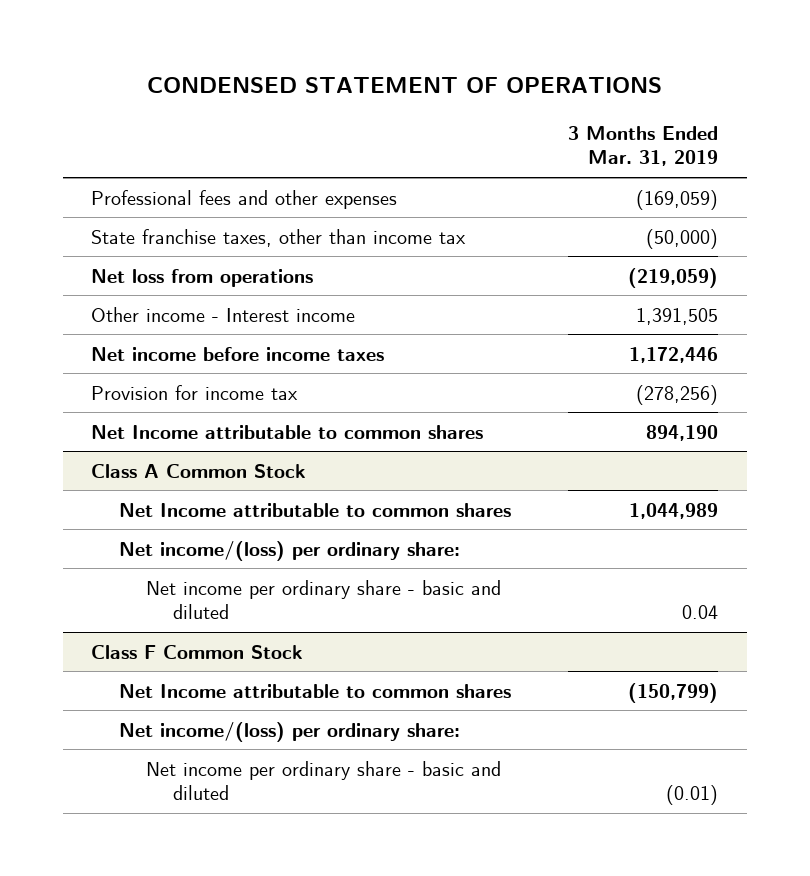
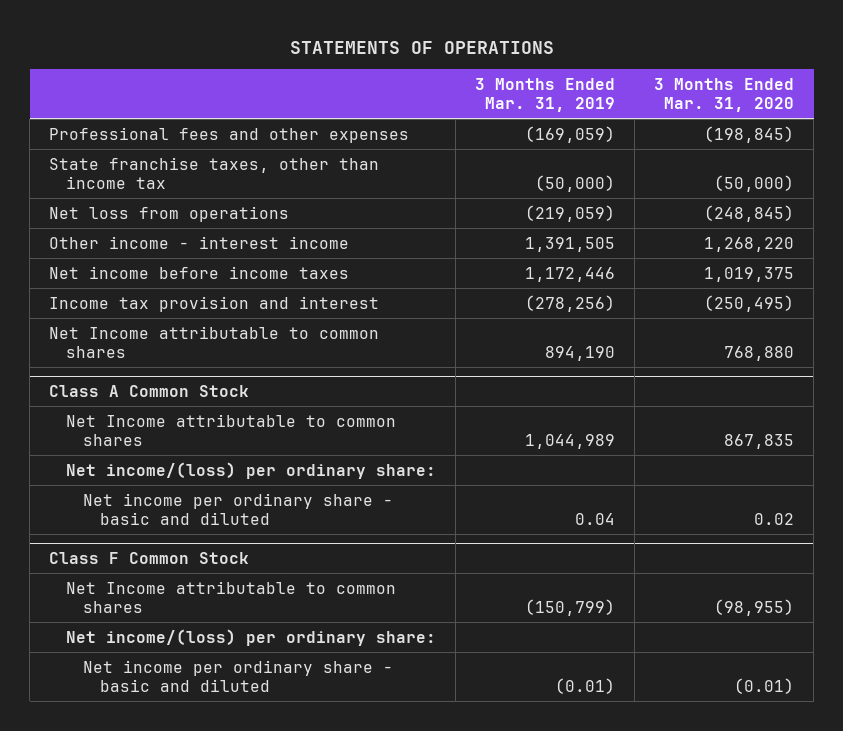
[146,77,662,94] CONDENSED STATEMENT OF OPERATIONS -> [289,40,554,54] STATEMENTS OF OPERATIONS
none -> [654,77,795,112] 3 Months Ended Mar. 31, 2020
[91,306,356,322] Other income - Interest income -> [49,235,350,249] Other income - interest income
[91,384,299,400] Provision for income tax -> [49,295,380,312] Income tax provision and interest

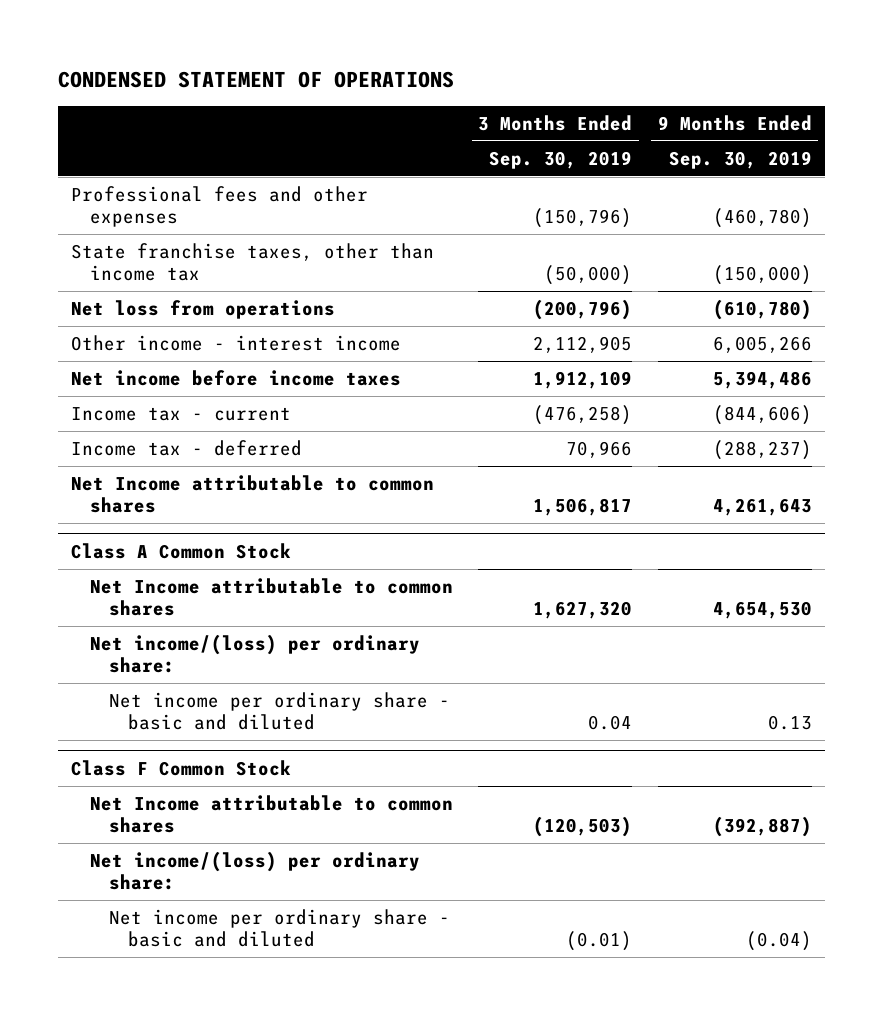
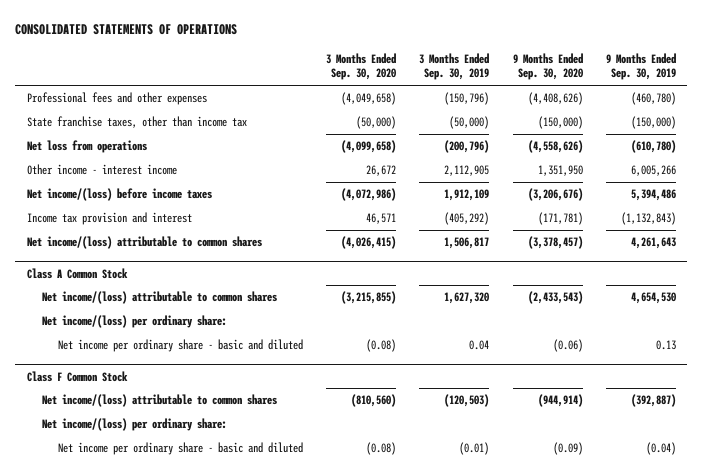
[57,70,454,88] CONDENSED STATEMENT OF OPERATIONS -> [15,24,238,36] CONSOLIDATED STATEMENTS OF OPERATIONS
none -> [326,52,397,81] 3 Months Ended Sep. 30, 2020
none -> [512,52,583,81] 9 Months Ended Sep. 30, 2020
[70,407,291,422] Income tax - current -> none
[70,440,302,457] Income tax - deferred -> none
[70,370,401,387] Net income before income taxes -> [26,188,212,202] Net income/(loss) before income taxes
none -> [26,212,192,226] Income tax provision and interest
[70,475,434,514] Net Income attributable to common shares -> [26,236,262,250] Net income/(loss) attributable to common shares
[89,578,453,617] Net Income attributable to common shares -> [42,291,278,305] Net income/(loss) attributable to common shares
[89,795,453,834] Net Income attributable to common shares -> [42,394,278,408] Net income/(loss) attributable to common shares

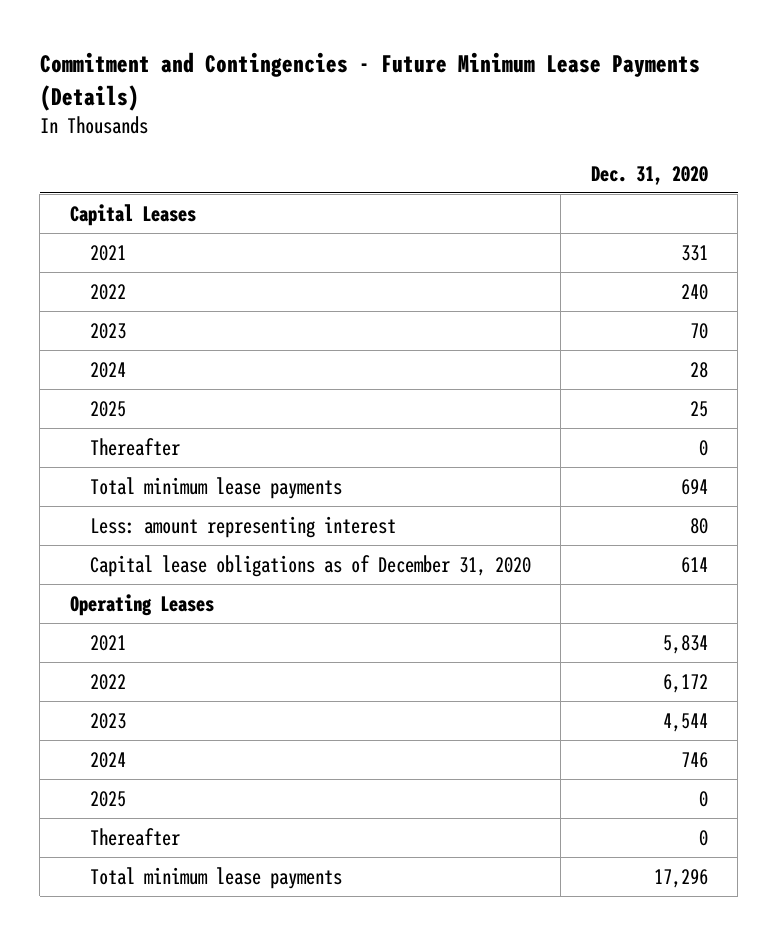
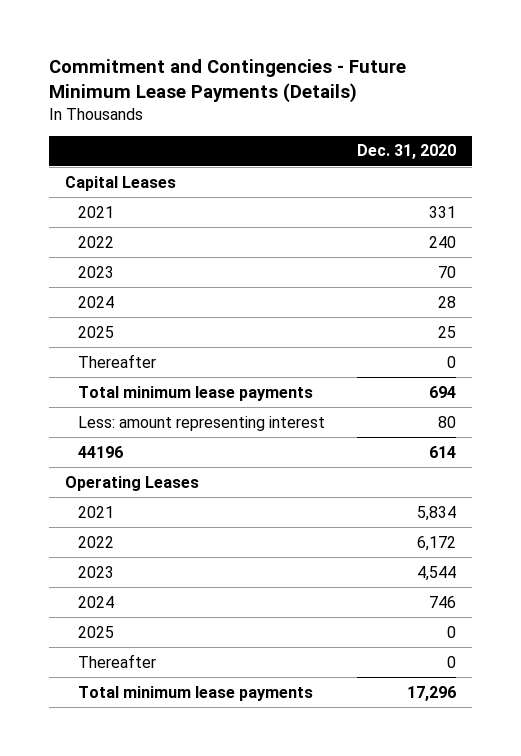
[89,554,531,577] Capital lease obligations as of December 31, 2020 -> [78,445,124,458] 44196

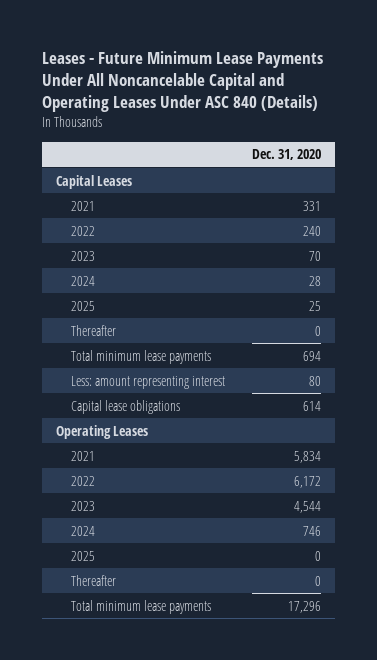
[48,59,406,104] Commitment and Contingencies - Future Minimum Lease Payments (Details) -> [41,50,323,113] Leases - Future Minimum Lease Payments Under All Noncancelable Capital and Operating Leases Under ASC 840 (Details)
[78,445,124,458] 44196 -> [70,399,180,414] Capital lease obligations

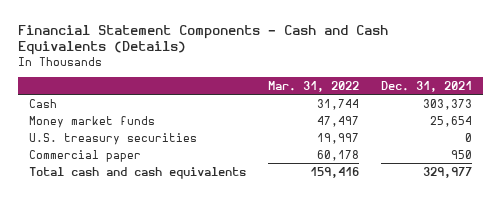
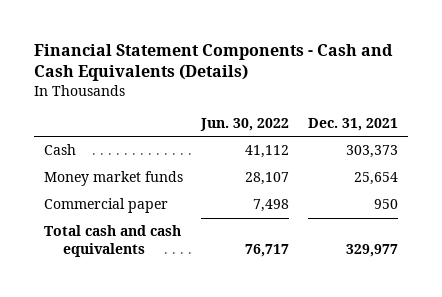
[267,80,359,92] Mar. 31, 2022 -> none
none -> [200,117,290,131] Jun. 30, 2022
[28,132,197,145] U.S. treasury securities -> none

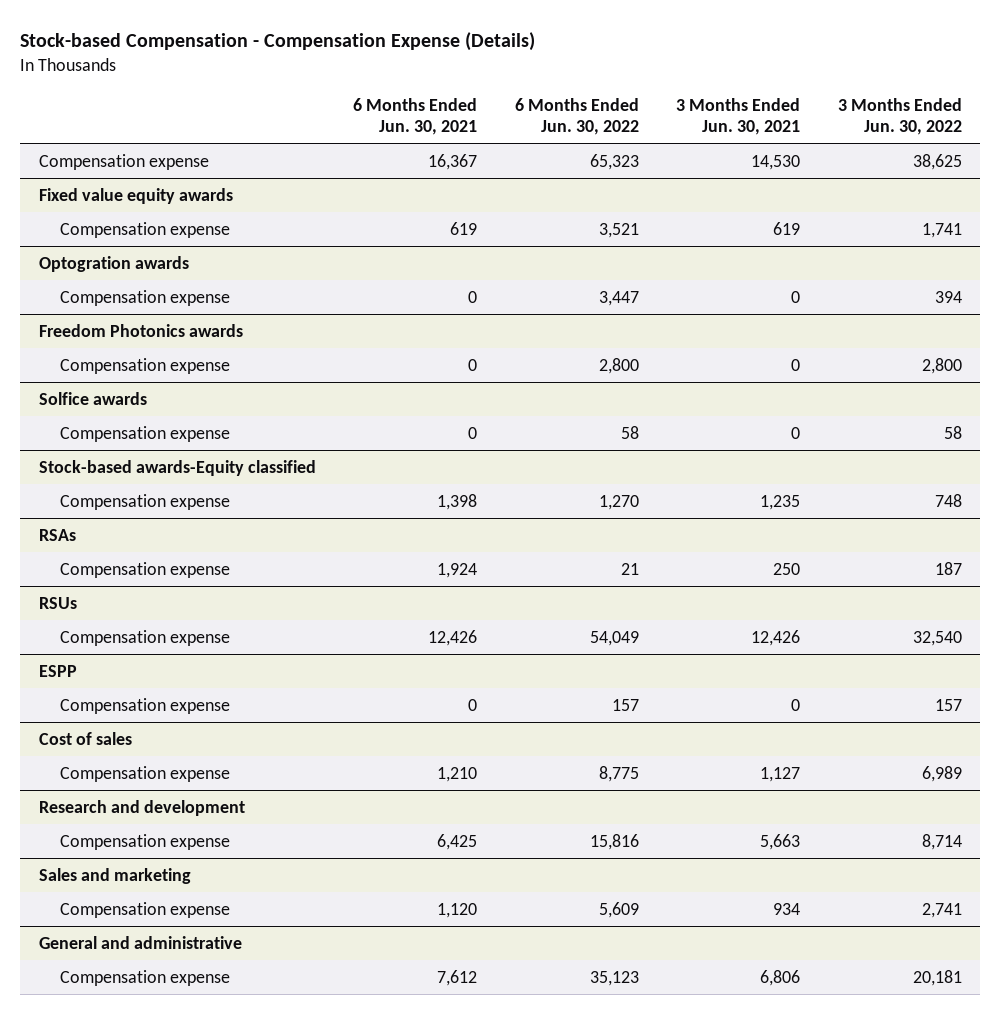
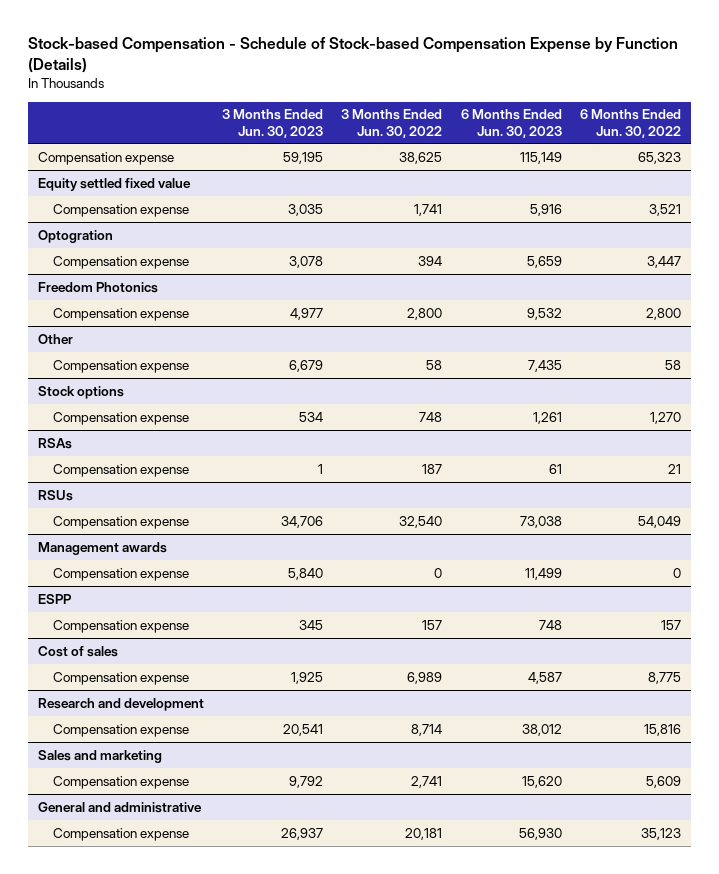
[20,32,536,52] Stock-based Compensation - Compensation Expense (Details) -> [28,37,679,74] Stock-based Compensation - Schedule of Stock-based Compensation Expense by Function (Details)
[353,98,478,135] 6 Months Ended Jun. 30, 2021 -> none
[676,98,801,135] 3 Months Ended Jun. 30, 2021 -> none
none -> [222,109,324,138] 3 Months Ended Jun. 30, 2023
none -> [460,109,562,138] 6 Months Ended Jun. 30, 2023
[38,187,233,204] Fixed value equity awards -> [37,177,191,191] Equity settled fixed value
[38,255,189,272] Optogration awards -> [37,229,113,243] Optogration
[38,323,243,337] Freedom Photonics awards -> [37,281,158,293] Freedom Photonics
[38,391,147,405] Solfice awards -> none
none -> [37,333,73,344] Other
[38,459,316,476] Stock-based awards-Equity classified -> [37,385,124,399] Stock options
none -> [37,541,167,555] Management awards
none -> [53,567,190,581] Compensation expense

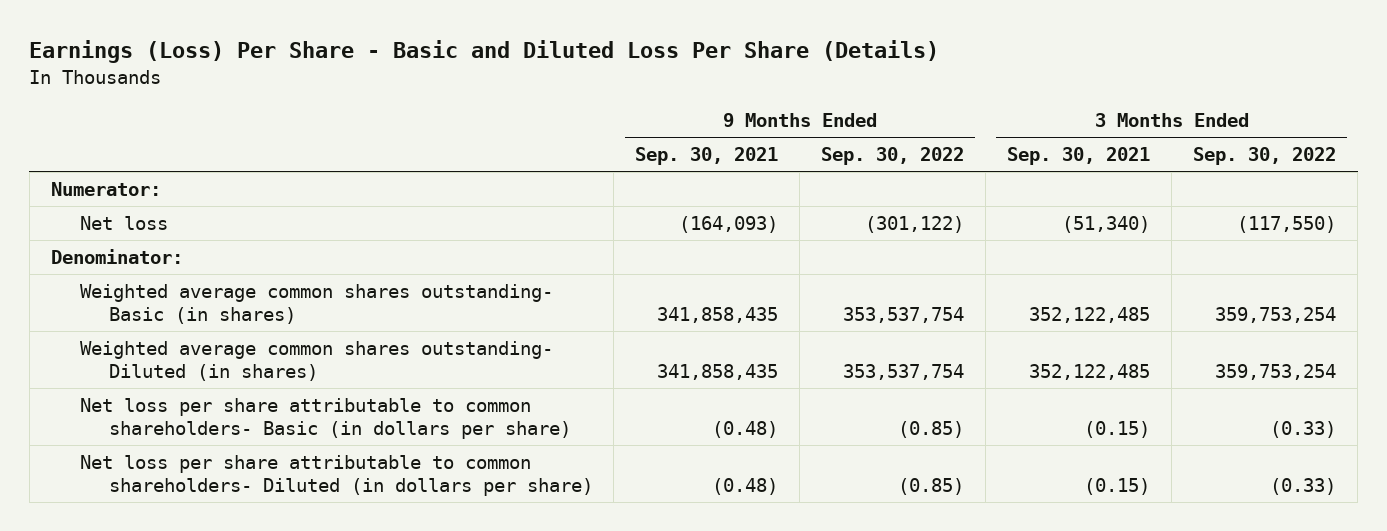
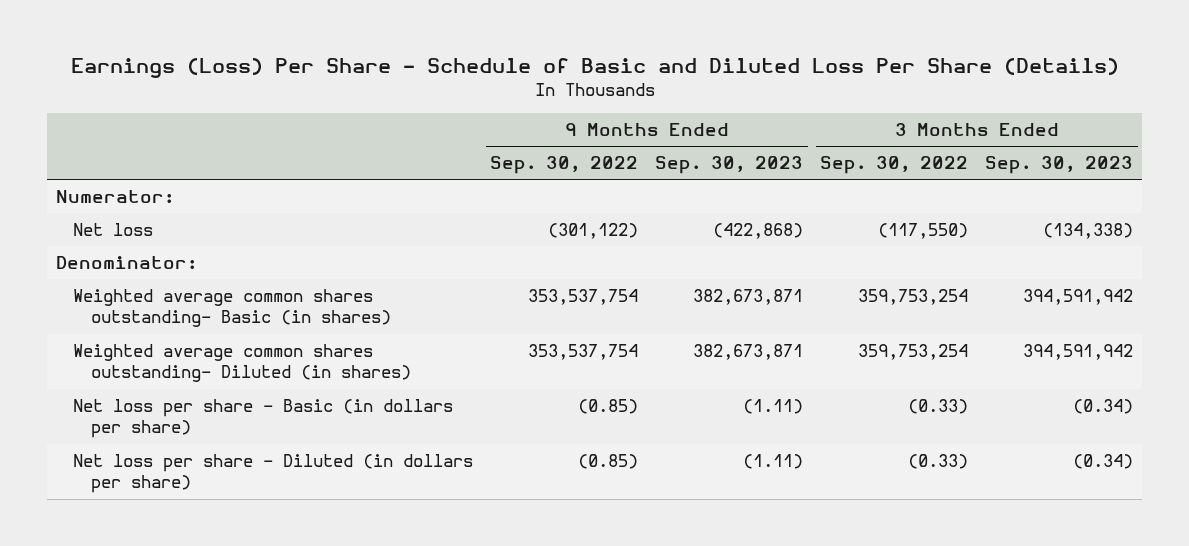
[29,40,940,64] Earnings (Loss) Per Share - Basic and Diluted Loss Per Share (Details) -> [70,58,1119,79] Earnings (Loss) Per Share - Schedule of Basic and Diluted Loss Per Share (Details)
[635,147,779,166] Sep. 30, 2021 -> none
[1007,147,1151,166] Sep. 30, 2021 -> none
none -> [655,156,804,175] Sep. 30, 2023
none -> [985,156,1134,175] Sep. 30, 2023
[79,398,571,440] Net loss per share attributable to common shareholders- Basic (in dollars per share) -> [73,398,454,439] Net loss per share - Basic (in dollars per share)
[79,455,593,497] Net loss per share attributable to common shareholders- Diluted (in dollars per share) -> [73,453,474,494] Net loss per share - Diluted (in dollars per share)

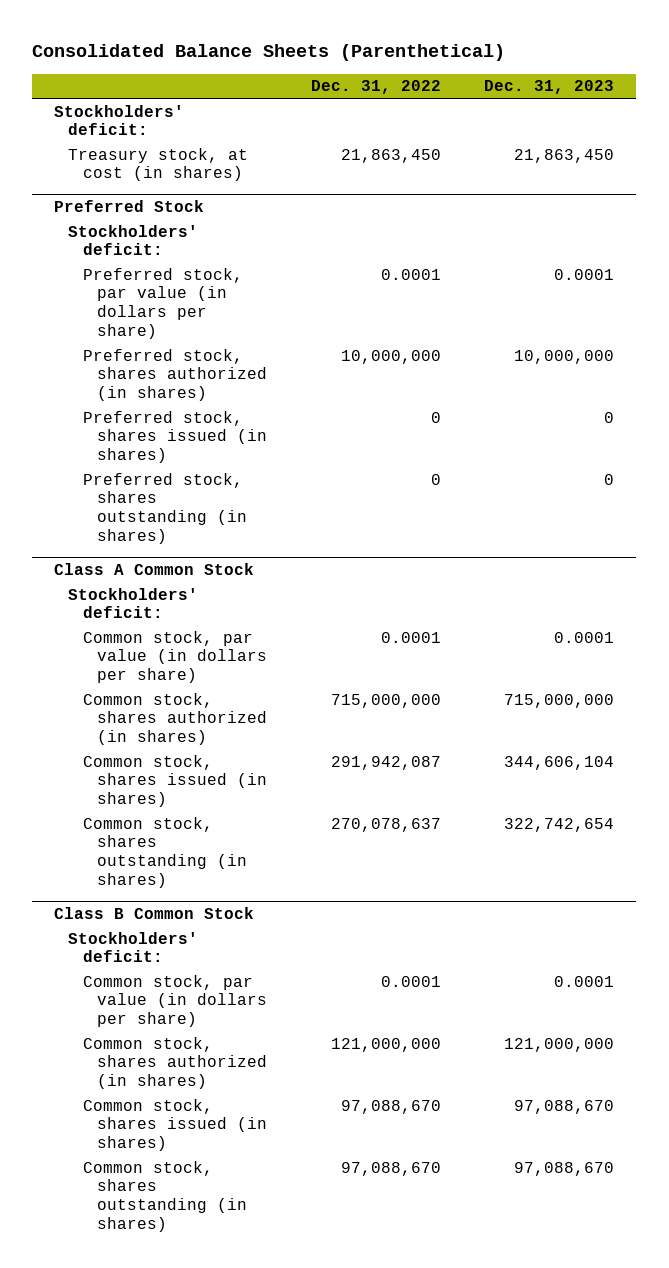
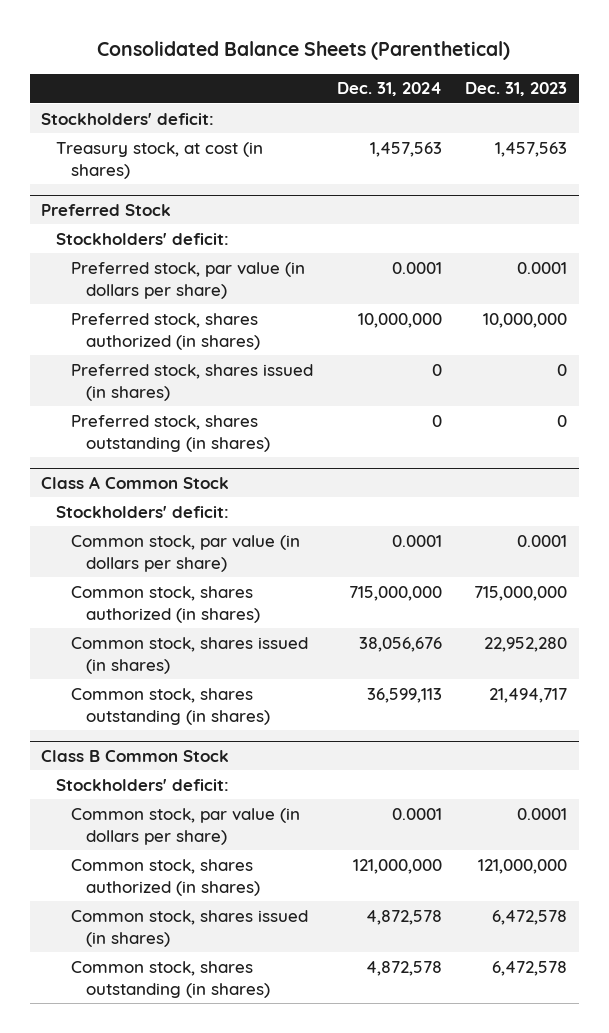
[310,80,441,95] Dec. 31, 2022 -> none
none -> [336,82,442,97] Dec. 31, 2024
[514,148,615,163] 21,863,450 -> [495,141,568,157] 1,457,563
[504,755,615,770] 344,606,104 -> [484,636,568,652] 22,952,280
[504,817,615,832] 322,742,654 -> [489,687,568,703] 21,494,717
[514,1099,615,1114] 97,088,670 -> [492,909,568,925] 6,472,578
[514,1161,615,1176] 97,088,670 -> [492,960,568,976] 6,472,578

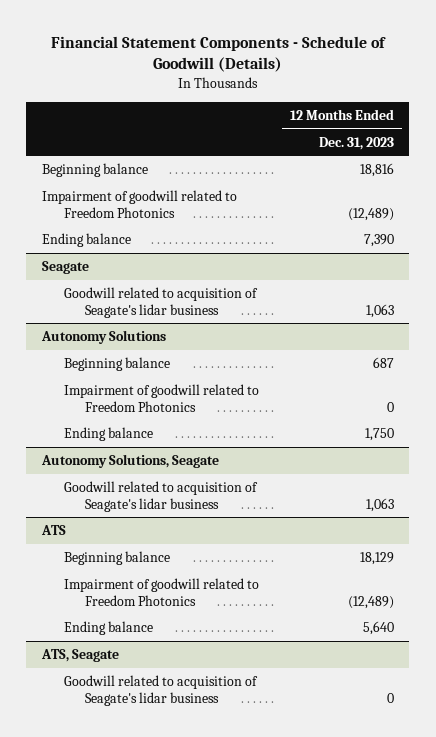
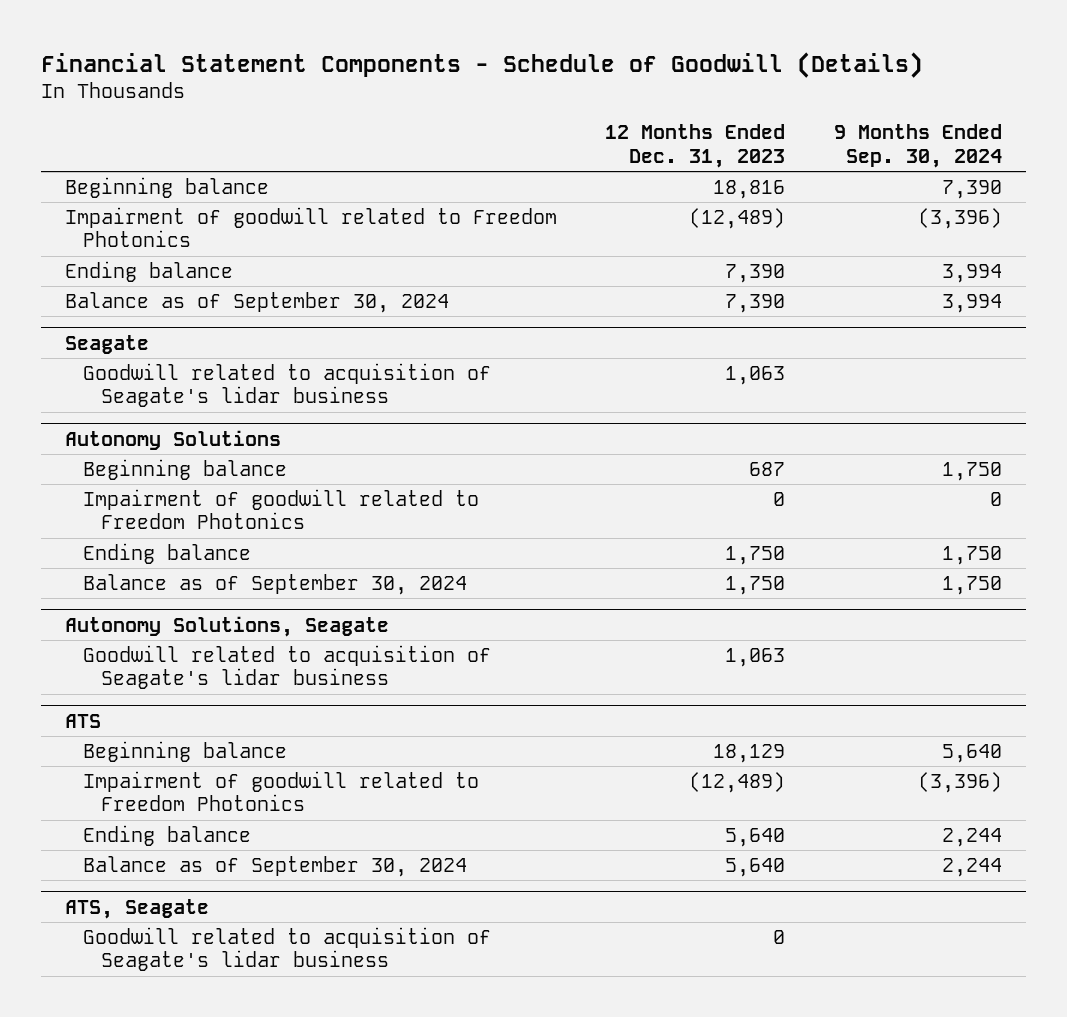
none -> [833,124,1002,168] 9 Months Ended Sep. 30, 2024
none -> [65,291,450,313] Balance as of September 30, 2024
none -> [83,573,468,595] Balance as of September 30, 2024
none -> [83,855,468,877] Balance as of September 30, 2024

